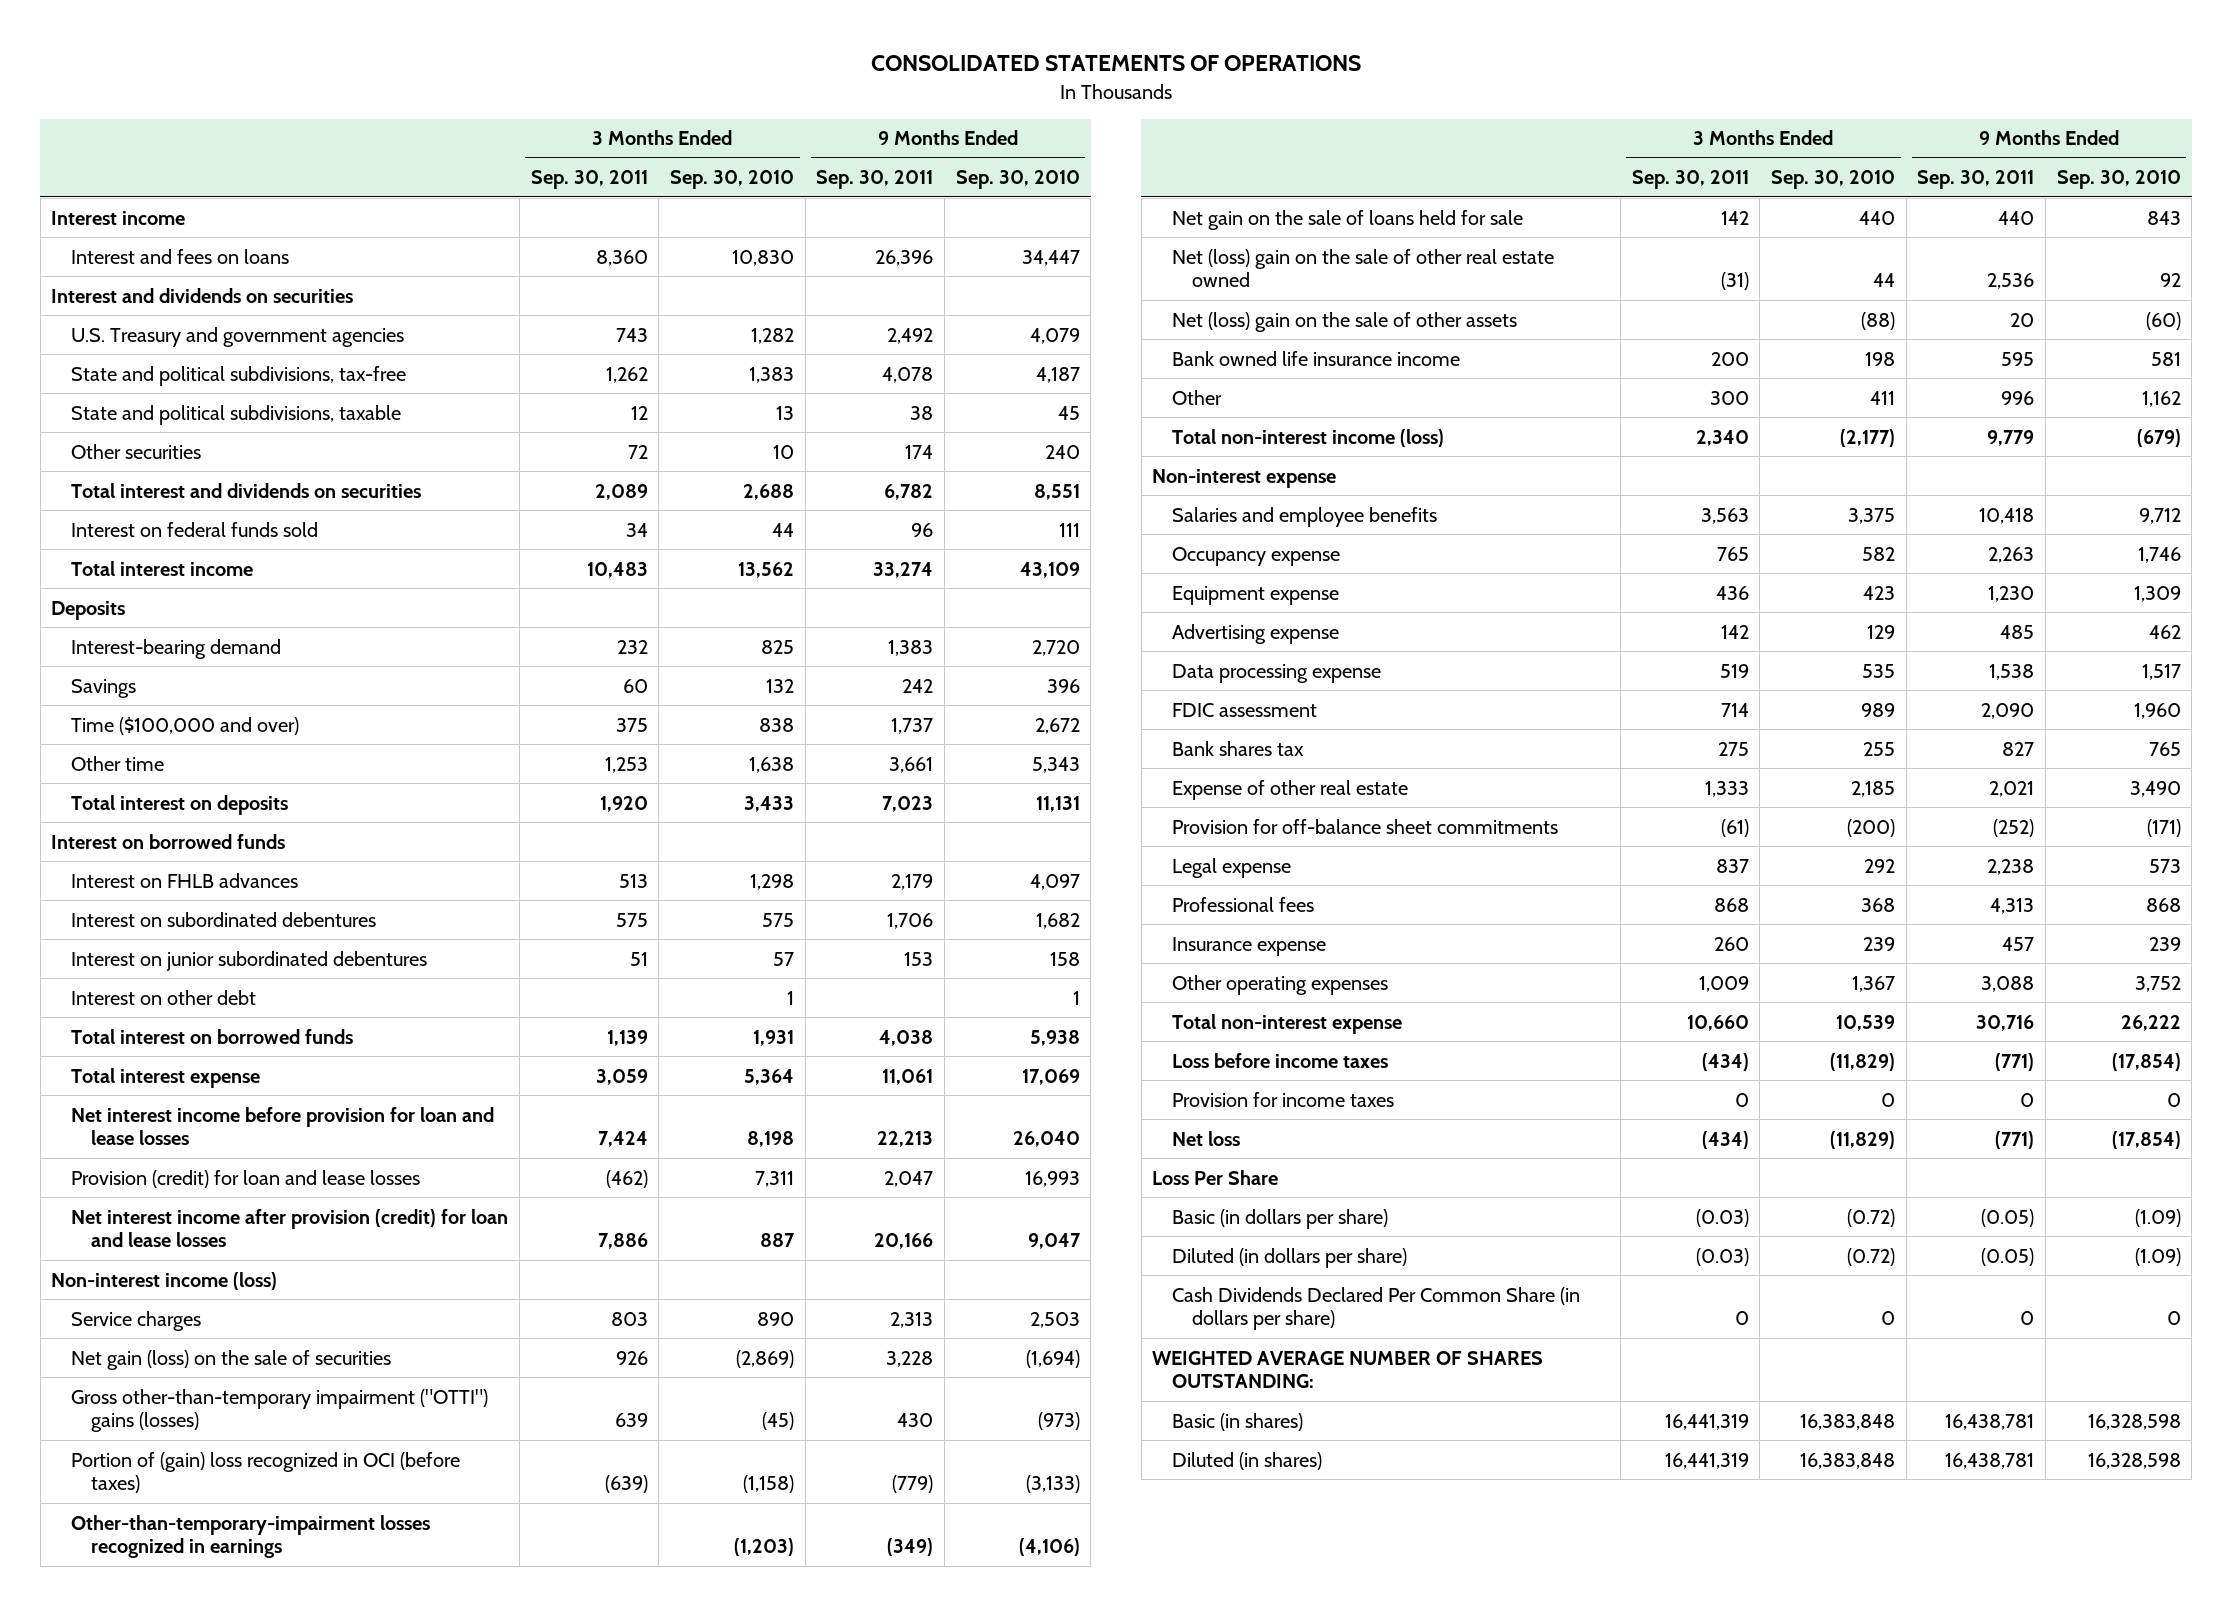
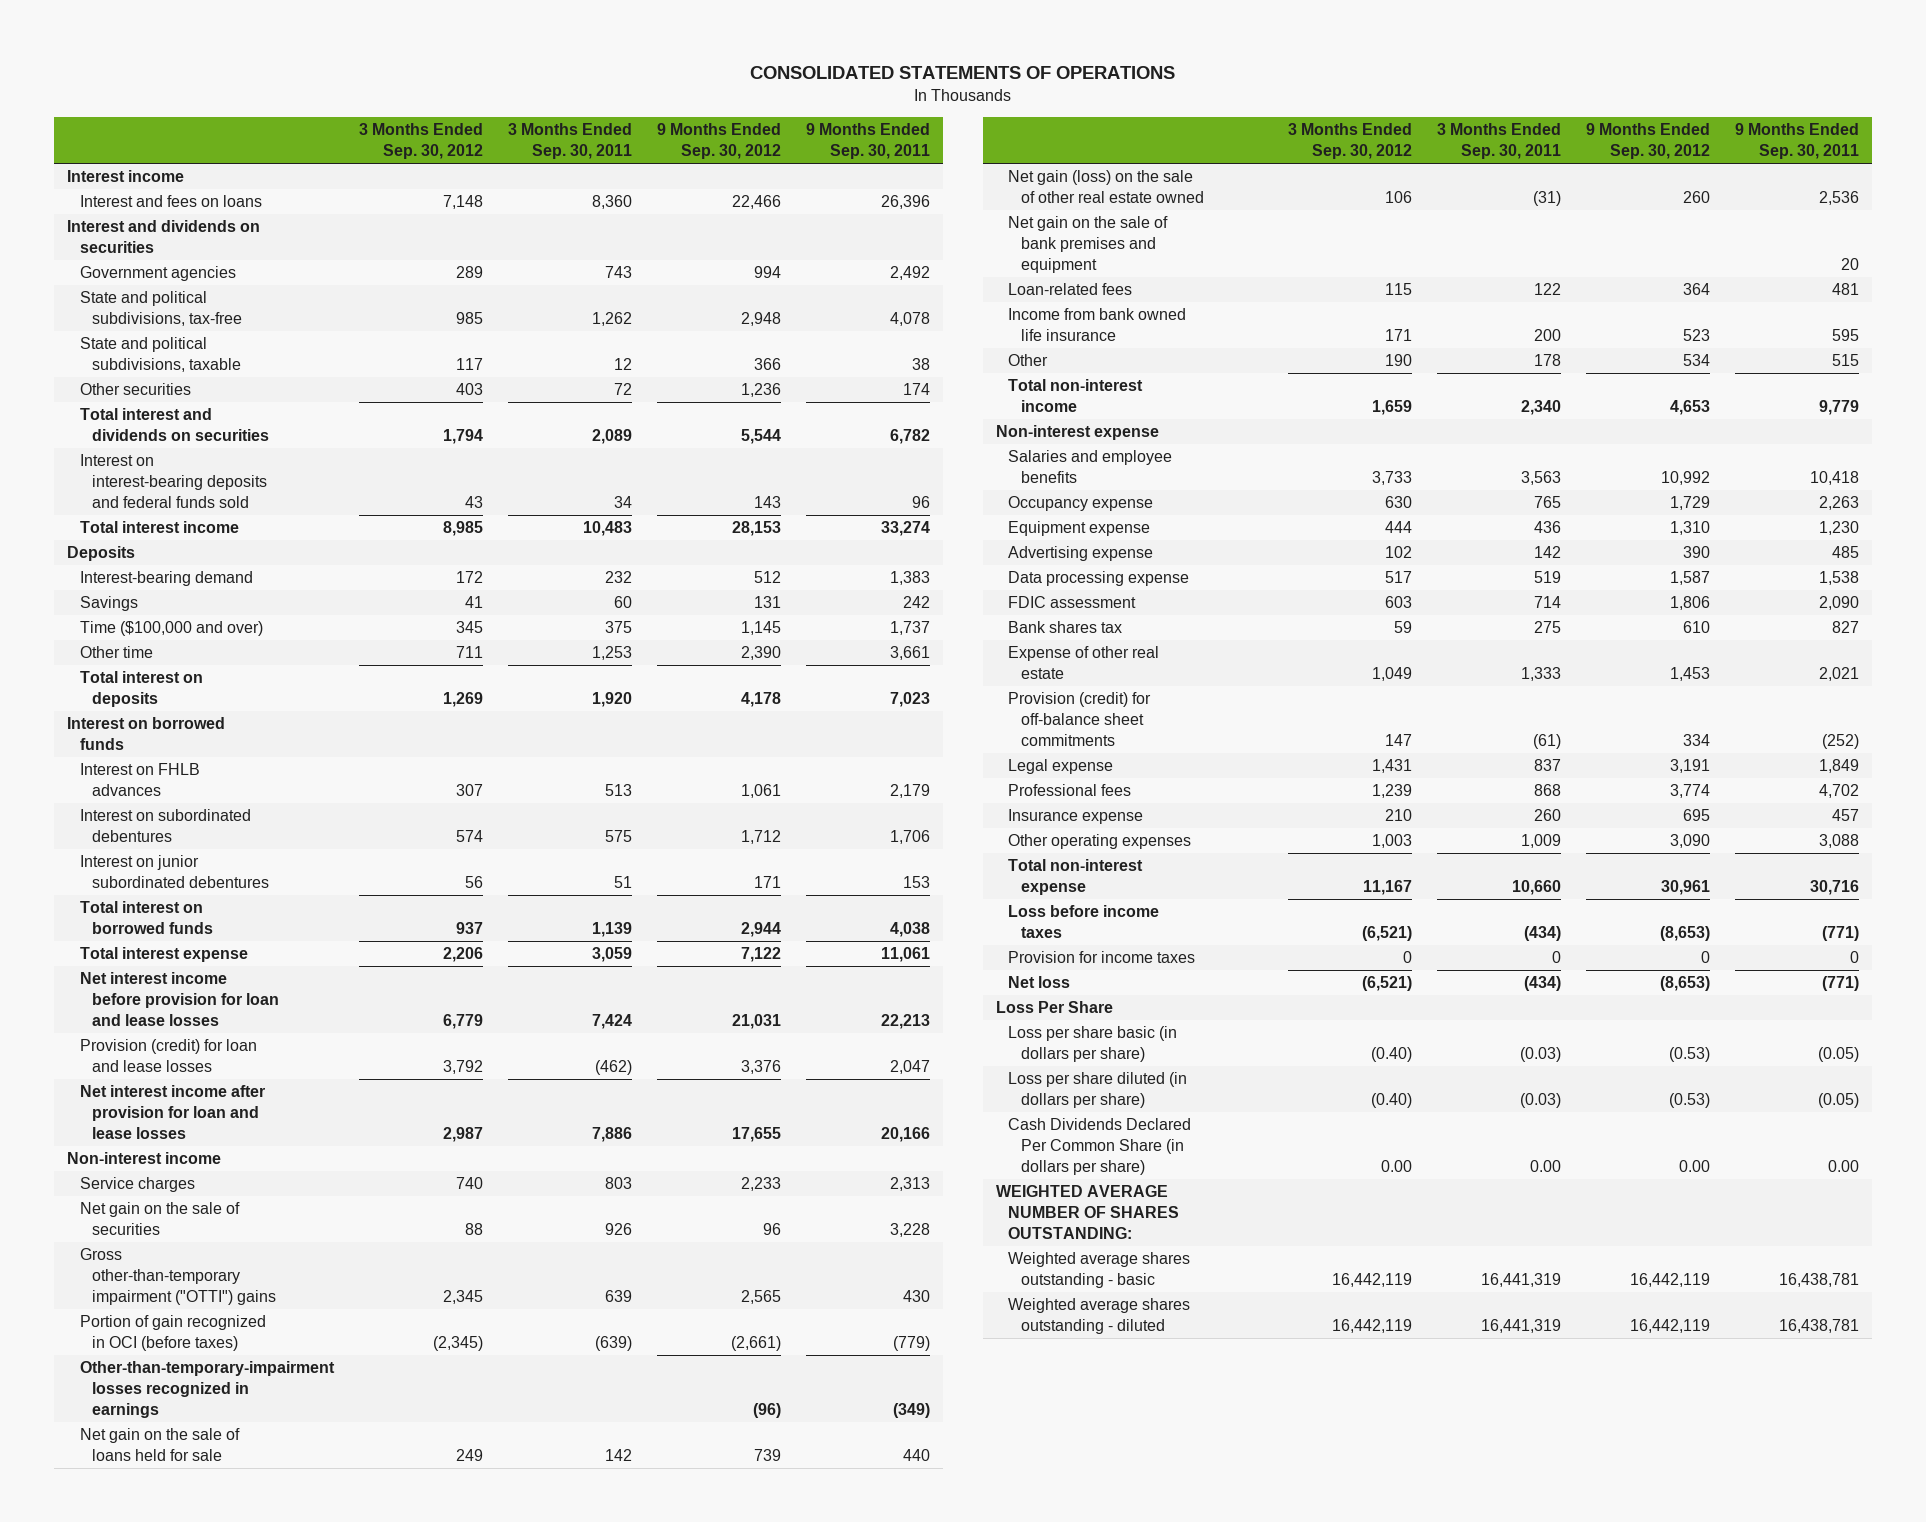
[669,170,794,190] Sep. 30, 2010 -> none
[955,170,1080,190] Sep. 30, 2010 -> none
none -> [358,123,483,160] 3 Months Ended Sep. 30, 2012
none -> [657,123,782,160] 9 Months Ended Sep. 30, 2012
[71,326,405,347] U.S. Treasury and government agencies -> [79,266,236,282] Government agencies
[71,521,319,537] Interest on federal funds sold -> [79,454,268,508] Interest on interest-bearing deposits and federal funds sold
[71,989,257,1005] Interest on other debt -> none
[71,1208,509,1248] Net interest income after provision (credit) for loan and lease losses -> [79,1085,265,1139] Net interest income after provision for loan and lease losses
[51,1271,278,1290] Non-interest income (loss) -> [66,1152,221,1165] Non-interest income
[71,1349,392,1370] Net gain (loss) on the sale of securities -> [79,1202,240,1235] Net gain on the sale of securities
[71,1388,489,1433] Gross other-than-temporary impairment ("OTTI") gains (losses) -> [79,1248,277,1305] Gross other-than-temporary impairment ("OTTI") gains
[71,1451,461,1494] Portion of (gain) loss recognized in OCI (before taxes) -> [79,1315,266,1351] Portion of gain recognized in OCI (before taxes)
[1172,248,1555,288] Net (loss) gain on the sale of other real estate owned -> [1008,170,1204,203] Net gain (loss) on the sale of other real estate owned
[1172,311,1518,332] Net (loss) gain on the sale of other assets -> [1008,216,1169,273] Net gain on the sale of bank premises and equipment
none -> [1008,283,1133,296] Loan-related fees
[1172,350,1461,366] Bank owned life insurance income -> [1008,308,1187,341] Income from bank owned life insurance
[1709,390,1749,405] 300 -> [1533,354,1561,367] 178
[2001,390,2035,405] 996 -> [1832,354,1860,367] 515
[1172,428,1445,447] Total non-interest income (loss) -> [1008,379,1144,412] Total non-interest income
[1172,818,1559,834] Provision for off-balance sheet commitments -> [1008,692,1152,746] Provision (credit) for off-balance sheet commitments
[1987,858,2035,875] 2,238 -> [1819,759,1860,774] 1,849
[1990,897,2035,914] 4,313 -> [1819,784,1860,799] 4,702
[1172,1208,1389,1229] Basic (in dollars per share) -> [1008,1026,1178,1062] Loss per share basic (in dollars per share)
[1172,1247,1408,1268] Diluted (in dollars per share) -> [1008,1072,1188,1108] Loss per share diluted (in dollars per share)
[1734,1311,1749,1326] 0 -> [1529,1159,1561,1172] 0.00
[2020,1311,2035,1326] 0 -> [1828,1159,1860,1172] 0.00
[1172,1412,1304,1431] Basic (in shares) -> [1008,1252,1191,1288] Weighted average shares outstanding - basic
[1172,1451,1323,1470] Diluted (in shares) -> [1008,1298,1191,1334] Weighted average shares outstanding - diluted

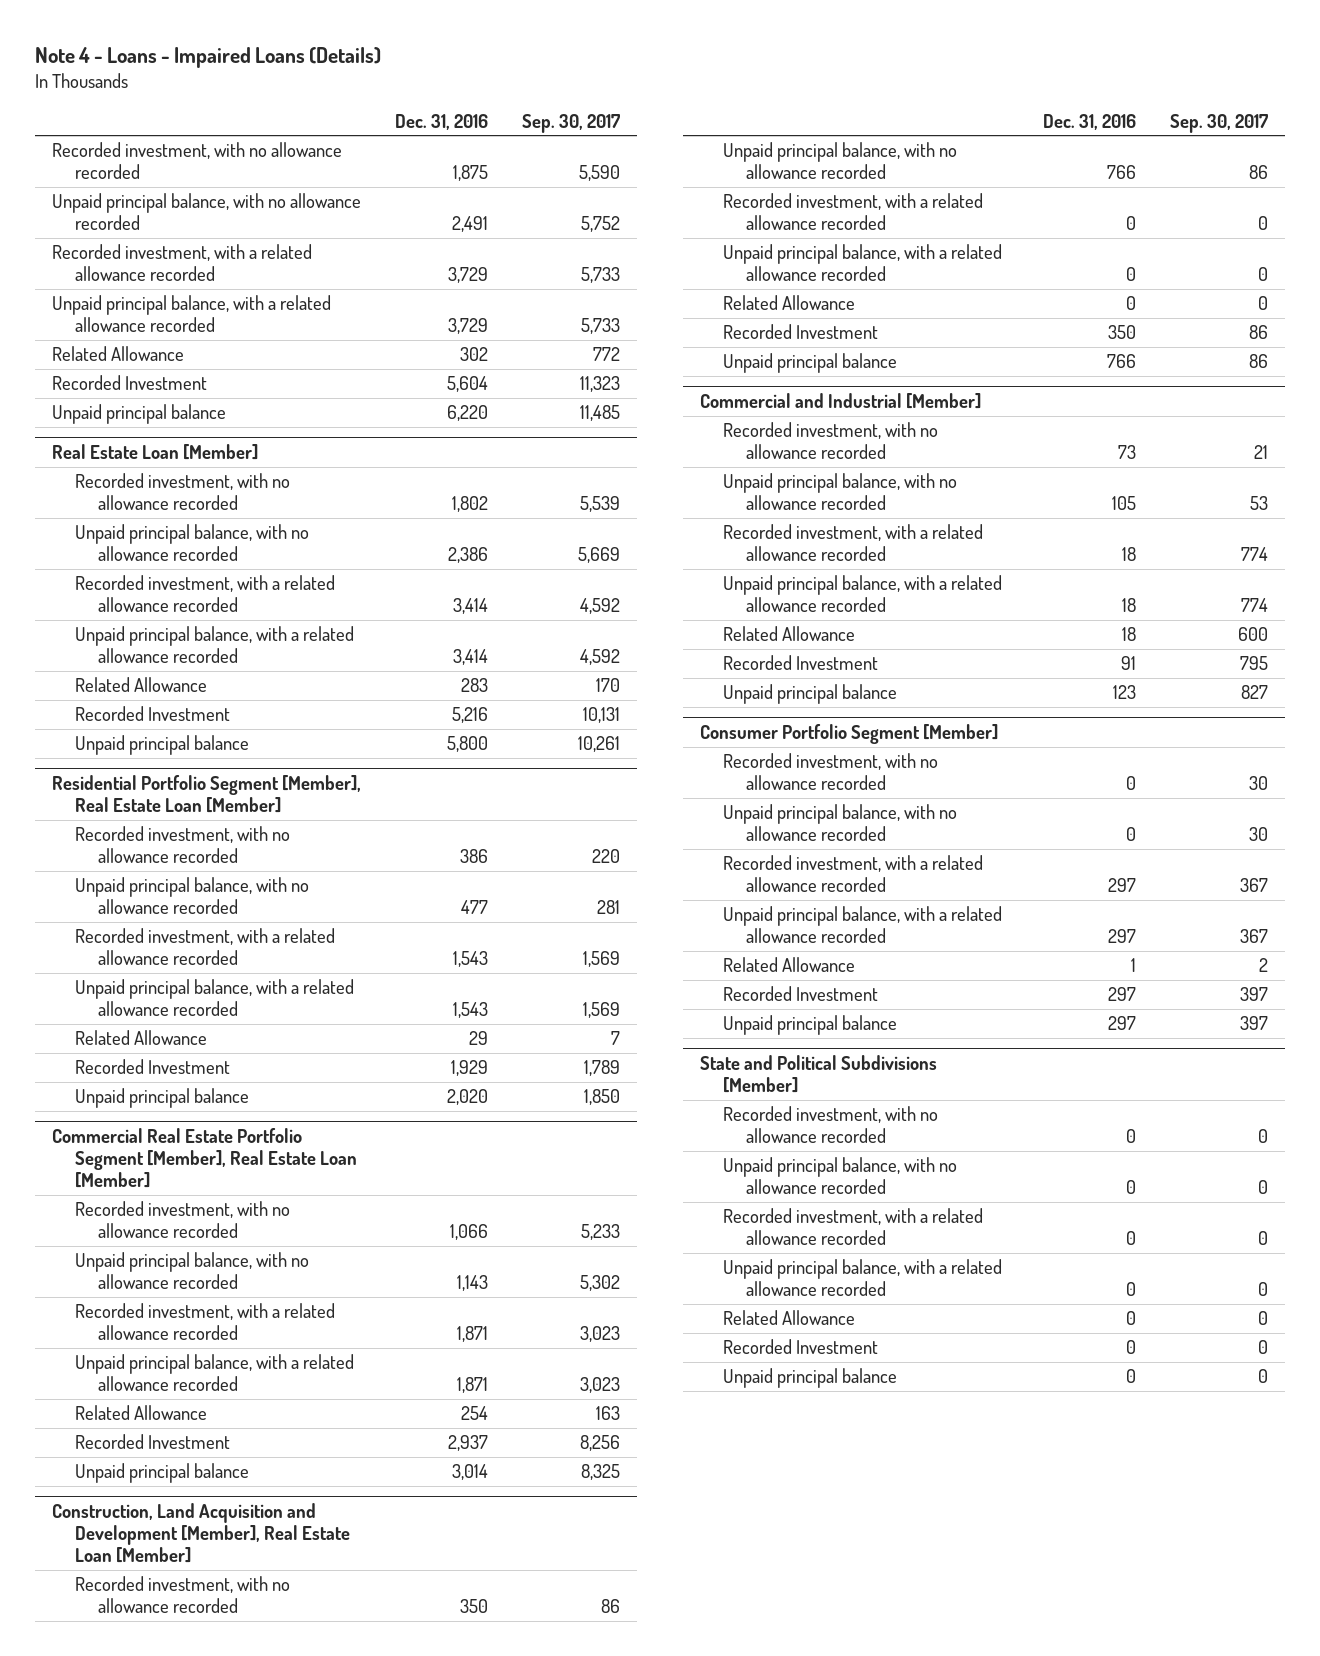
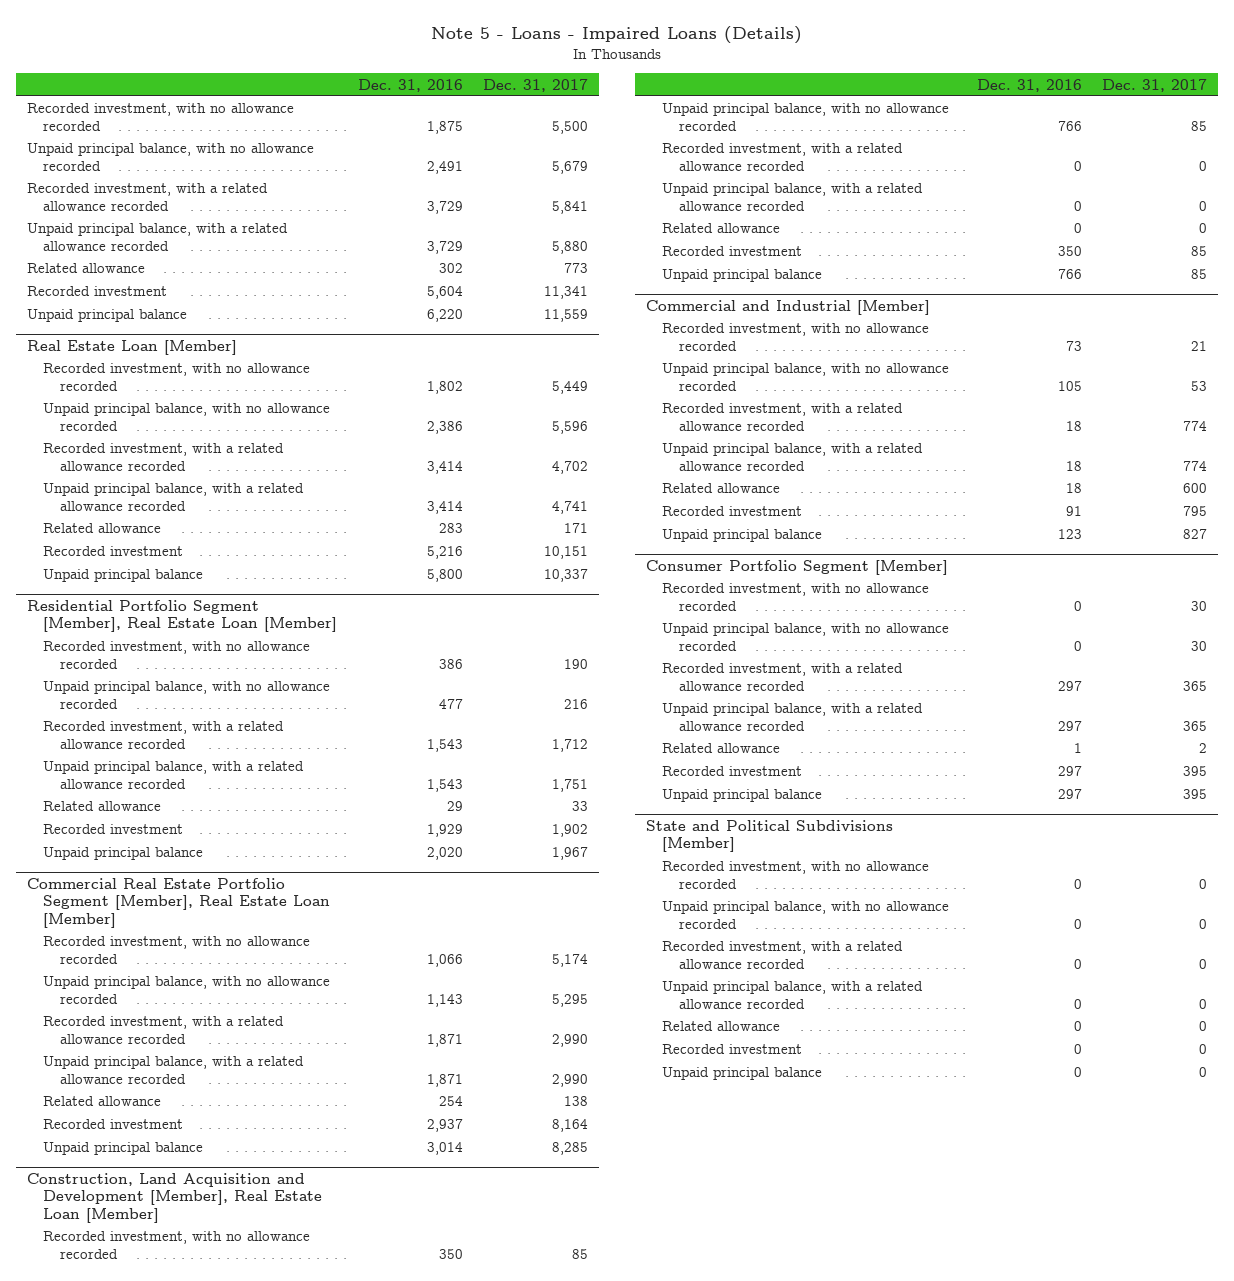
[34,47,381,69] Note 4 - Loans - Impaired Loans (Details) -> [431,25,803,44] Note 5 - Loans - Impaired Loans (Details)
[521,113,620,133] Sep. 30, 2017 -> none
none -> [483,78,589,92] Dec. 31, 2017
[51,346,184,362] Related Allowance -> [26,263,145,274] Related allowance
[51,375,207,391] Recorded Investment -> [26,286,167,297] Recorded investment
[74,677,207,693] Related Allowance -> [43,523,162,534] Related allowance
[74,706,230,722] Recorded Investment -> [43,546,184,557] Recorded investment
[74,1030,207,1046] Related Allowance -> [43,801,162,812] Related allowance
[74,1059,230,1075] Recorded Investment -> [43,824,184,835] Recorded investment
[74,1405,207,1421] Related Allowance -> [43,1096,162,1107] Related allowance
[74,1434,230,1450] Recorded Investment -> [43,1119,184,1130] Recorded investment
[722,295,855,311] Related Allowance -> [662,223,781,234] Related allowance
[722,324,878,340] Recorded Investment -> [662,246,803,257] Recorded investment
[722,626,855,642] Related Allowance -> [662,483,781,494] Related allowance
[722,655,878,671] Recorded Investment -> [662,506,803,517] Recorded investment
[722,957,855,973] Related Allowance -> [662,743,781,754] Related allowance
[722,986,878,1002] Recorded Investment -> [662,766,803,777] Recorded investment
[722,1310,855,1326] Related Allowance -> [662,1021,781,1032] Related allowance
[722,1339,878,1355] Recorded Investment -> [662,1044,803,1055] Recorded investment

